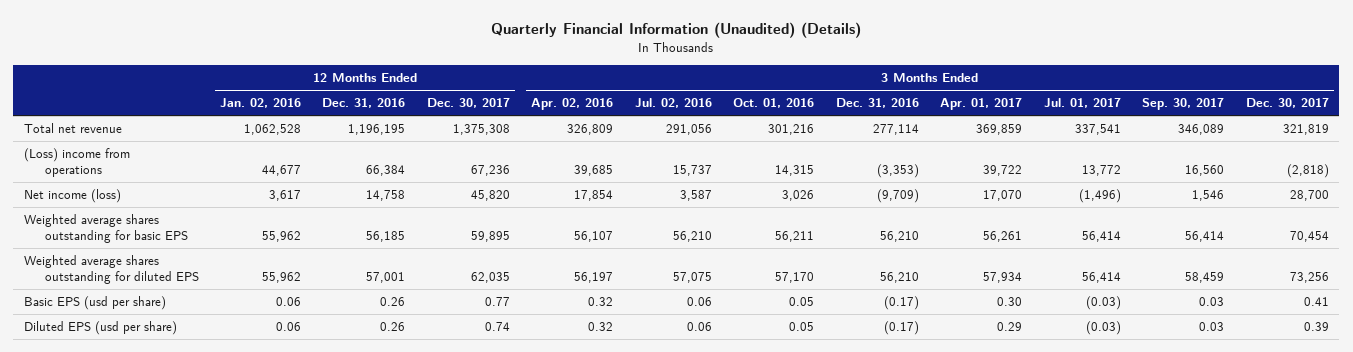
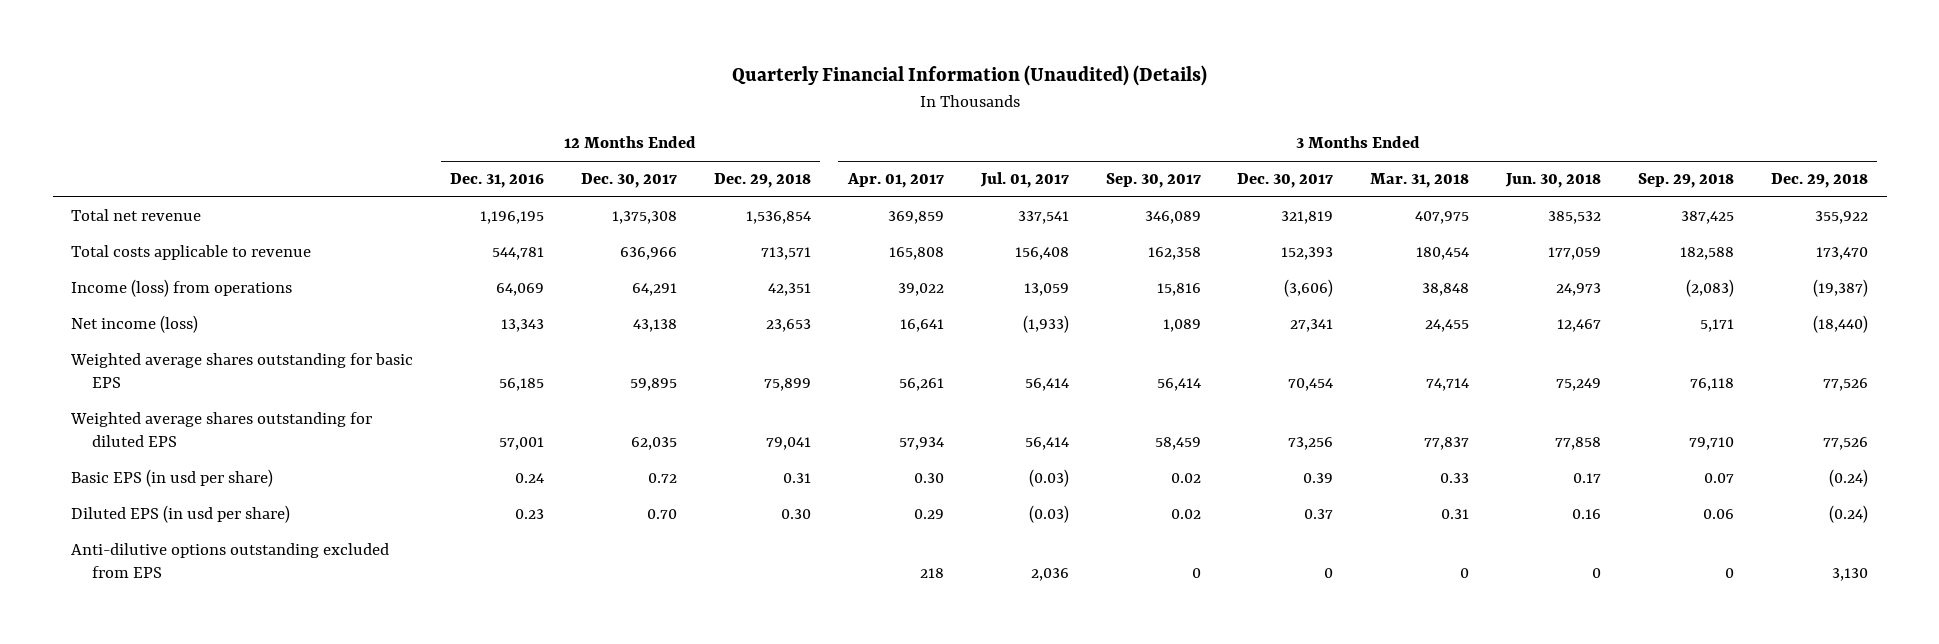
[219,98,301,109] Jan. 02, 2016 -> none
[531,98,614,111] Apr. 02, 2016 -> none
[634,98,712,109] Jul. 02, 2016 -> none
[733,98,815,109] Oct. 01, 2016 -> none
[835,98,919,109] Dec. 31, 2016 -> none
none -> [713,173,811,189] Dec. 29, 2018
none -> [1370,173,1470,189] Mar. 31, 2018
none -> [1505,173,1602,189] Jun. 30, 2018
none -> [1638,173,1735,189] Sep. 29, 2018
none -> [1771,173,1869,189] Dec. 29, 2018
none -> [70,245,311,261] Total costs applicable to revenue
[24,148,131,177] (Loss) income from operations -> [70,279,292,298] Income (loss) from operations
[366,164,406,176] 66,384 -> [495,283,544,297] 64,069
[470,164,510,176] 67,236 -> [631,283,677,297] 64,291
[983,164,1023,176] 39,722 -> [897,283,944,297] 39,022
[1081,164,1121,176] 13,772 -> [1023,283,1069,297] 13,059
[1185,164,1225,176] 16,560 -> [1156,283,1201,297] 15,816
[1286,163,1329,178] (2,818) -> [1284,279,1334,298] (3,606)
[366,190,406,202] 14,758 -> [500,319,544,333] 13,343
[470,190,510,202] 45,820 -> [632,319,677,333] 43,138
[983,190,1023,202] 17,070 -> [899,319,944,333] 16,641
[1078,189,1121,204] (1,496) -> [1022,315,1069,334] (1,933)
[1192,190,1225,202] 1,546 -> [1162,319,1201,333] 1,089
[1289,190,1329,202] 28,700 -> [1290,319,1334,333] 27,341
[24,296,167,311] Basic EPS (usd per share) -> [70,469,273,488] Basic EPS (in usd per share)
[380,297,406,307] 0.26 -> [514,473,544,484] 0.24
[484,297,510,307] 0.77 -> [647,473,677,484] 0.72
[1199,297,1225,307] 0.03 -> [1170,473,1201,484] 0.02
[1303,297,1329,307] 0.41 -> [1303,473,1334,484] 0.39
[24,321,178,336] Diluted EPS (usd per share) -> [70,505,290,524] Diluted EPS (in usd per share)
[380,322,406,332] 0.26 -> [514,509,544,520] 0.23
[484,322,510,332] 0.74 -> [646,509,677,520] 0.70
[1199,322,1225,332] 0.03 -> [1170,509,1201,520] 0.02
[1303,322,1329,332] 0.39 -> [1304,509,1334,520] 0.37
none -> [70,543,389,578] Anti-dilutive options outstanding excluded from EPS

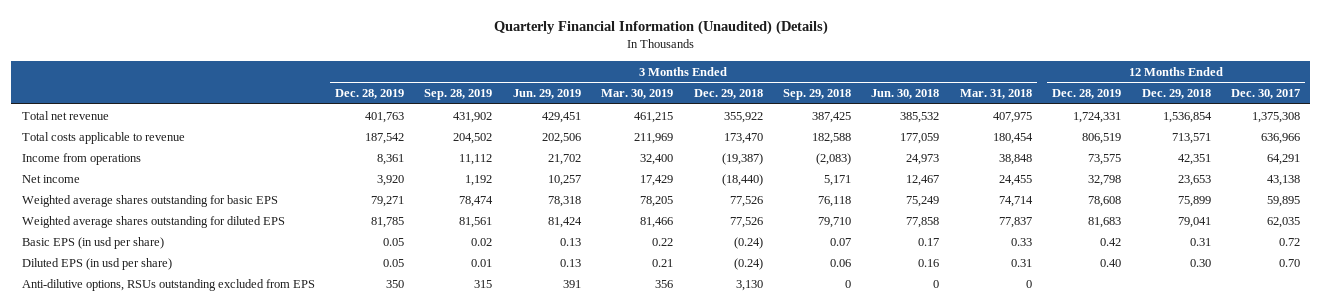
[449,173,544,189] Dec. 31, 2016 -> none
[846,173,944,189] Apr. 01, 2017 -> none
[979,172,1069,189] Jul. 01, 2017 -> none
[1105,173,1201,189] Sep. 30, 2017 -> none
[1237,173,1334,189] Dec. 30, 2017 -> none
none -> [334,88,404,99] Dec. 28, 2019
none -> [424,88,493,100] Sep. 28, 2019
none -> [512,88,581,99] Jun. 29, 2019
none -> [601,88,674,99] Mar. 30, 2019
none -> [1052,88,1122,99] Dec. 28, 2019
[70,279,292,298] Income (loss) from operations -> [21,152,141,165] Income from operations
[70,315,198,334] Net income (loss) -> [21,174,80,183] Net income
[70,543,389,578] Anti-dilutive options outstanding excluded from EPS -> [21,278,315,291] Anti-dilutive options, RSUs outstanding excluded from EPS

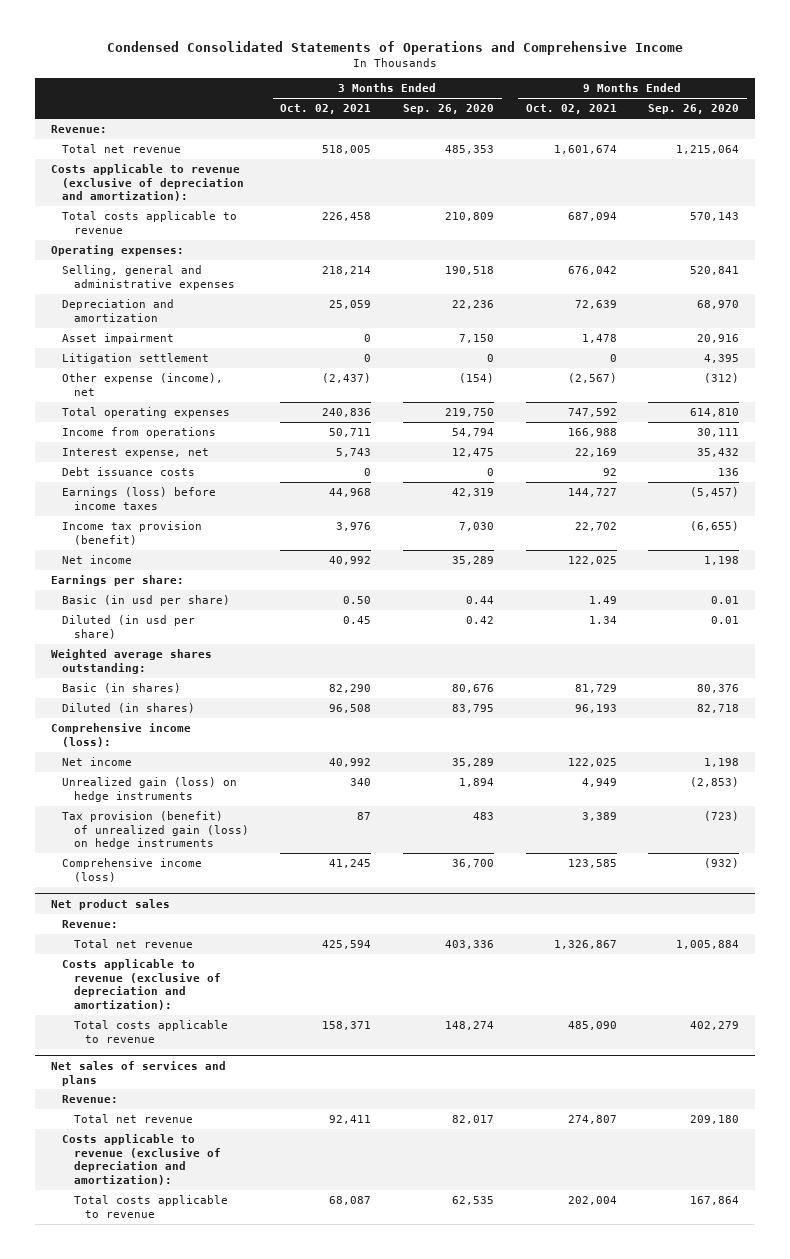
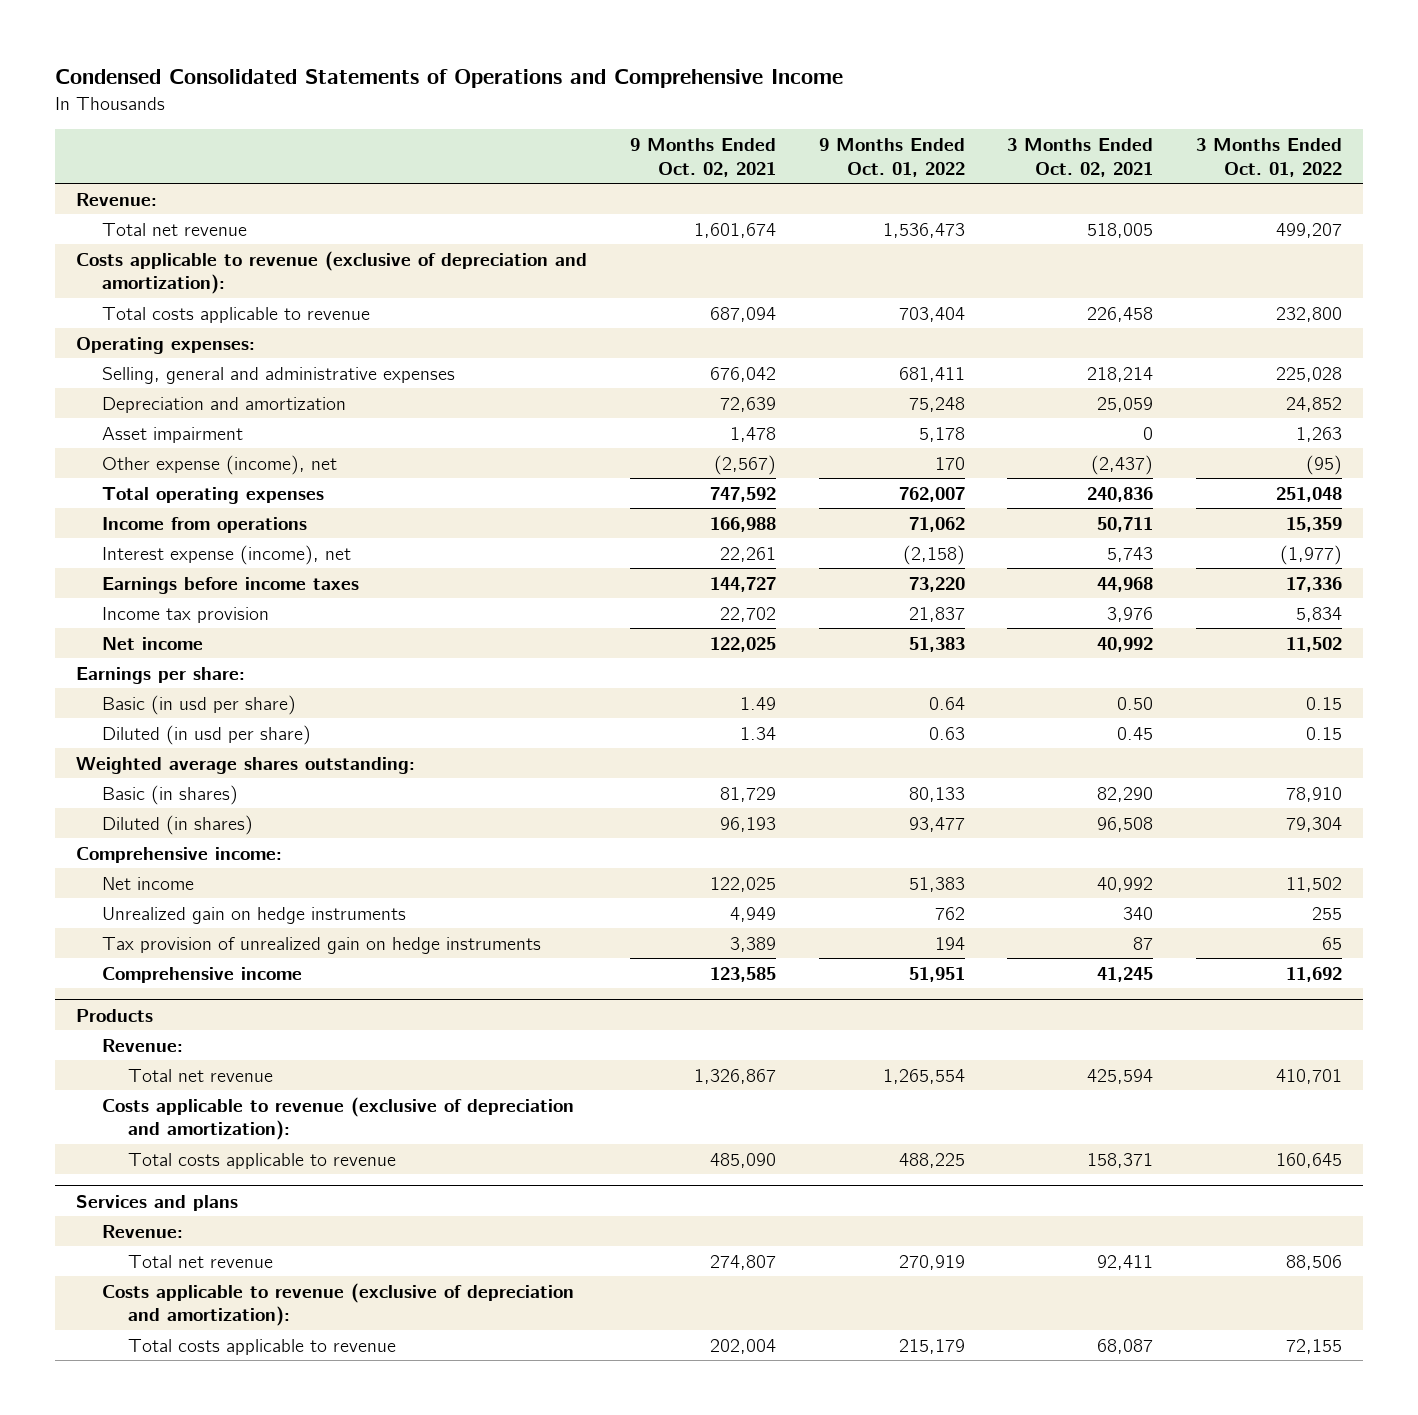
[402,104,494,115] Sep. 26, 2020 -> none
[648,104,740,115] Sep. 26, 2020 -> none
none -> [818,137,965,177] 9 Months Ended Oct. 01, 2022
none -> [1196,137,1343,177] 3 Months Ended Oct. 01, 2022
[62,353,210,365] Litigation settlement -> none
[62,467,196,477] Debt issuance costs -> none
[62,448,210,459] Interest expense, net -> [102,544,352,565] Interest expense (income), net
[574,448,617,458] 22,169 -> [719,546,776,562] 22,261
[62,487,217,510] Earnings (loss) before income taxes -> [102,576,360,594] Earnings before income taxes
[62,521,203,545] Income tax provision (benefit) -> [102,606,270,623] Income tax provision
[50,723,191,747] Comprehensive income (loss): -> [76,846,283,863] Comprehensive income:
[62,777,238,802] Unrealized gain (loss) on hedge instruments -> [102,906,407,924] Unrealized gain on hedge instruments
[62,811,249,850] Tax provision (benefit) of unrealized gain (loss) on hedge instruments -> [102,936,542,954] Tax provision of unrealized gain on hedge instruments
[62,858,203,882] Comprehensive income (loss) -> [102,966,303,983] Comprehensive income
[50,898,170,910] Net product sales -> [76,1008,154,1022] Products
[50,1060,226,1086] Net sales of services and plans -> [76,1194,239,1211] Services and plans

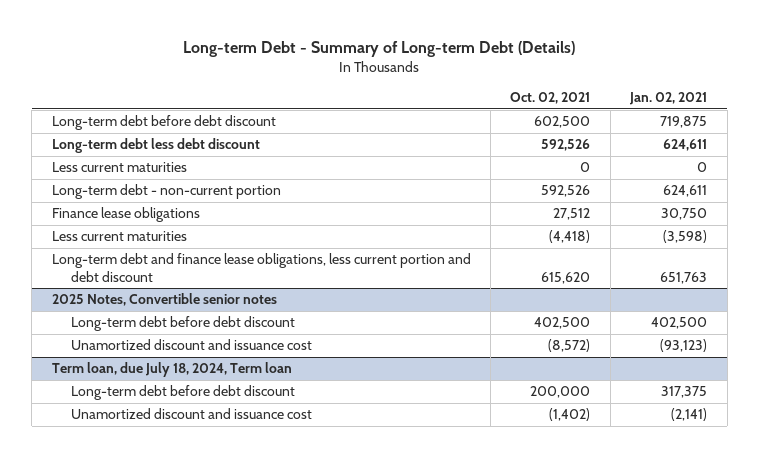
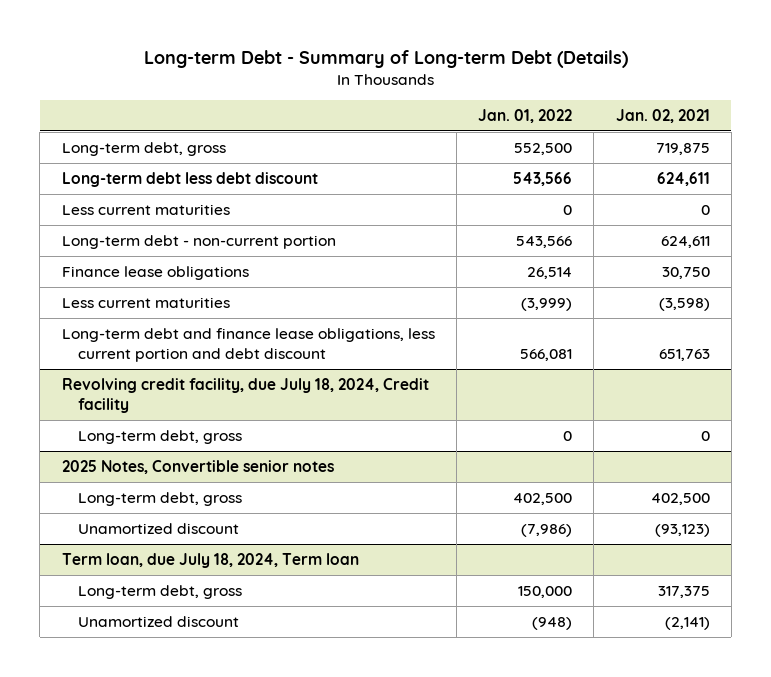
[510,92,591,105] Oct. 02, 2021 -> none
none -> [478,109,573,124] Jan. 01, 2022
[51,115,276,131] Long-term debt before debt discount -> [61,141,226,156] Long-term debt, gross
none -> [61,377,429,413] Revolving credit facility, due July 18, 2024, Credit facility
none -> [77,429,242,444] Long-term debt, gross
[70,316,295,332] Long-term debt before debt discount -> [77,491,242,506] Long-term debt, gross
[70,339,312,351] Unamortized discount and issuance cost -> [77,522,239,534] Unamortized discount
[70,385,295,401] Long-term debt before debt discount -> [77,584,242,599] Long-term debt, gross
[70,408,312,420] Unamortized discount and issuance cost -> [77,615,239,627] Unamortized discount

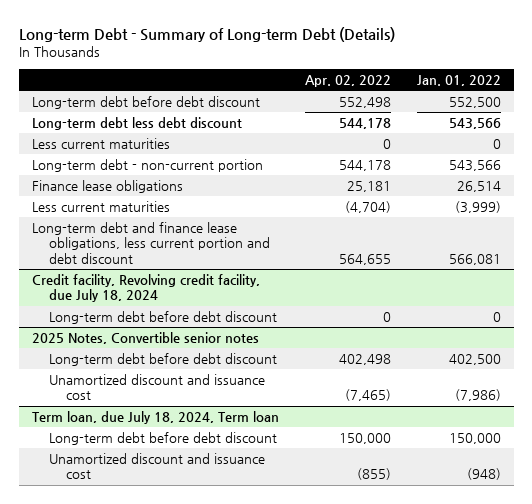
[615,109,710,124] Jan. 02, 2021 -> none
none -> [304,75,391,88] Apr. 02, 2022
[61,141,226,156] Long-term debt, gross -> [31,96,260,110] Long-term debt before debt discount
[61,377,429,413] Revolving credit facility, due July 18, 2024, Credit facility -> [31,274,260,303] Credit facility, Revolving credit facility, due July 18, 2024
[77,429,242,444] Long-term debt, gross -> [48,311,277,325] Long-term debt before debt discount
[77,491,242,506] Long-term debt, gross -> [48,353,277,367] Long-term debt before debt discount
[77,522,239,534] Unamortized discount -> [48,374,265,401] Unamortized discount and issuance cost
[77,584,242,599] Long-term debt, gross -> [48,432,277,446] Long-term debt before debt discount
[77,615,239,627] Unamortized discount -> [48,453,265,480] Unamortized discount and issuance cost

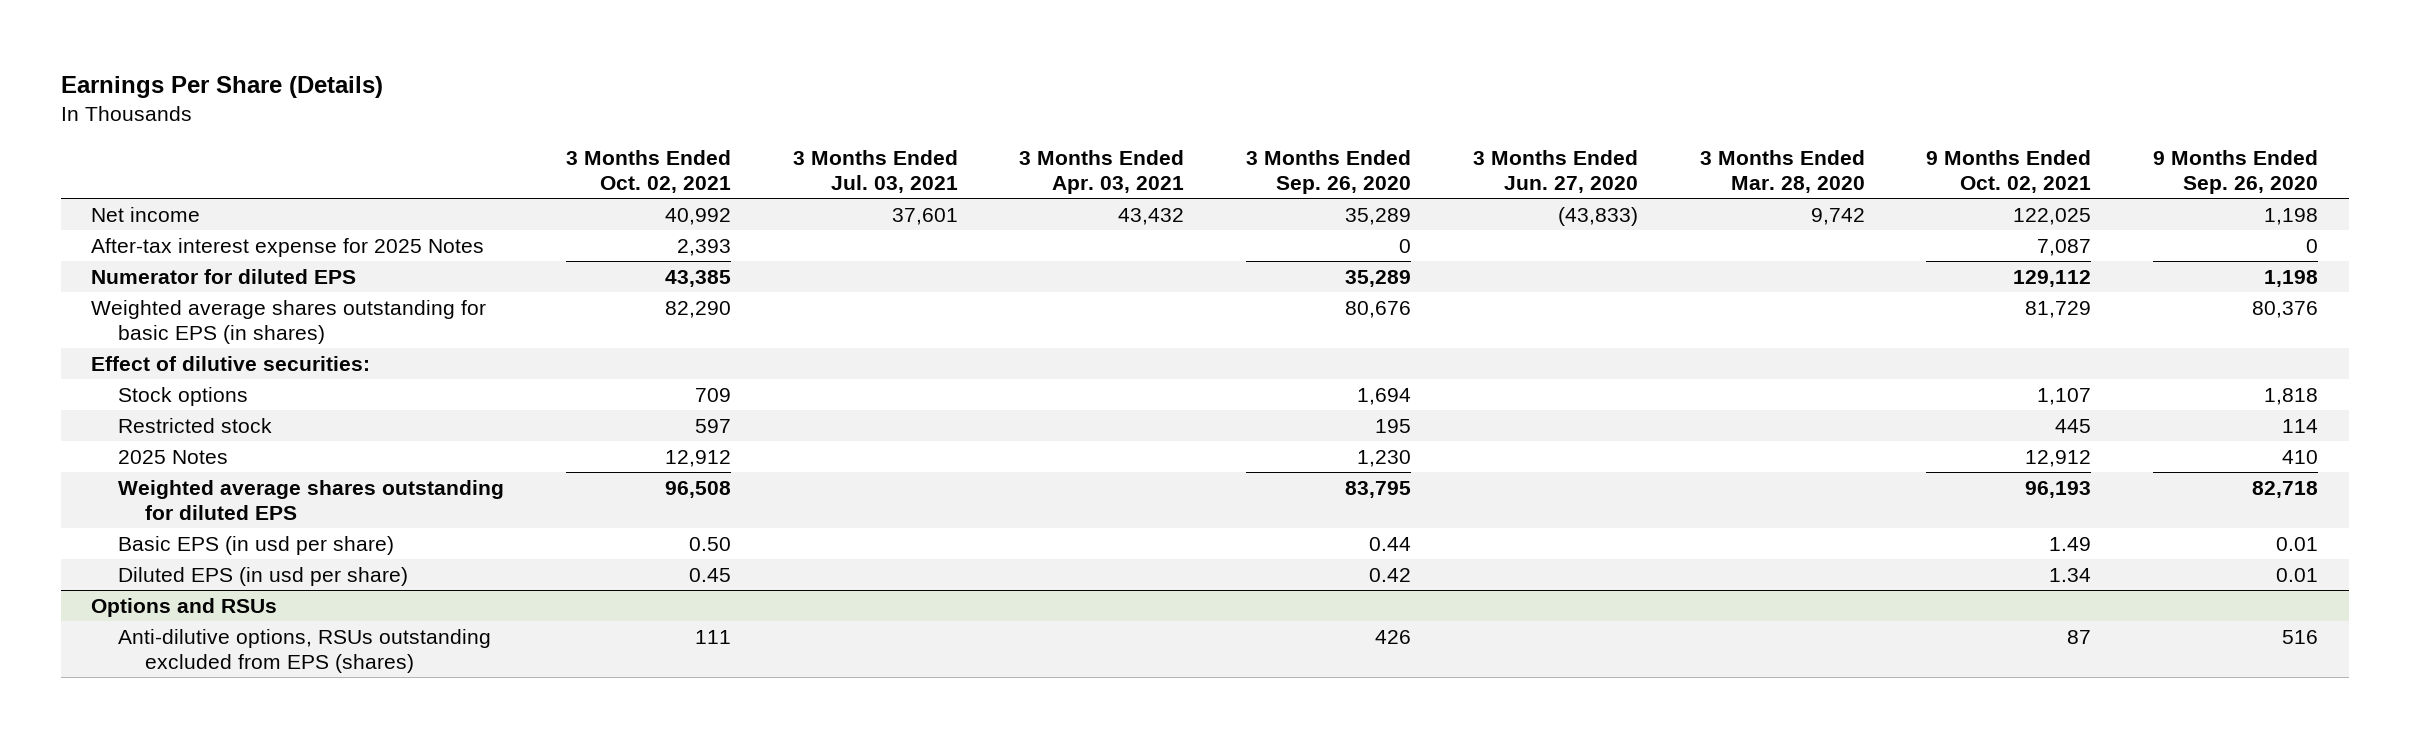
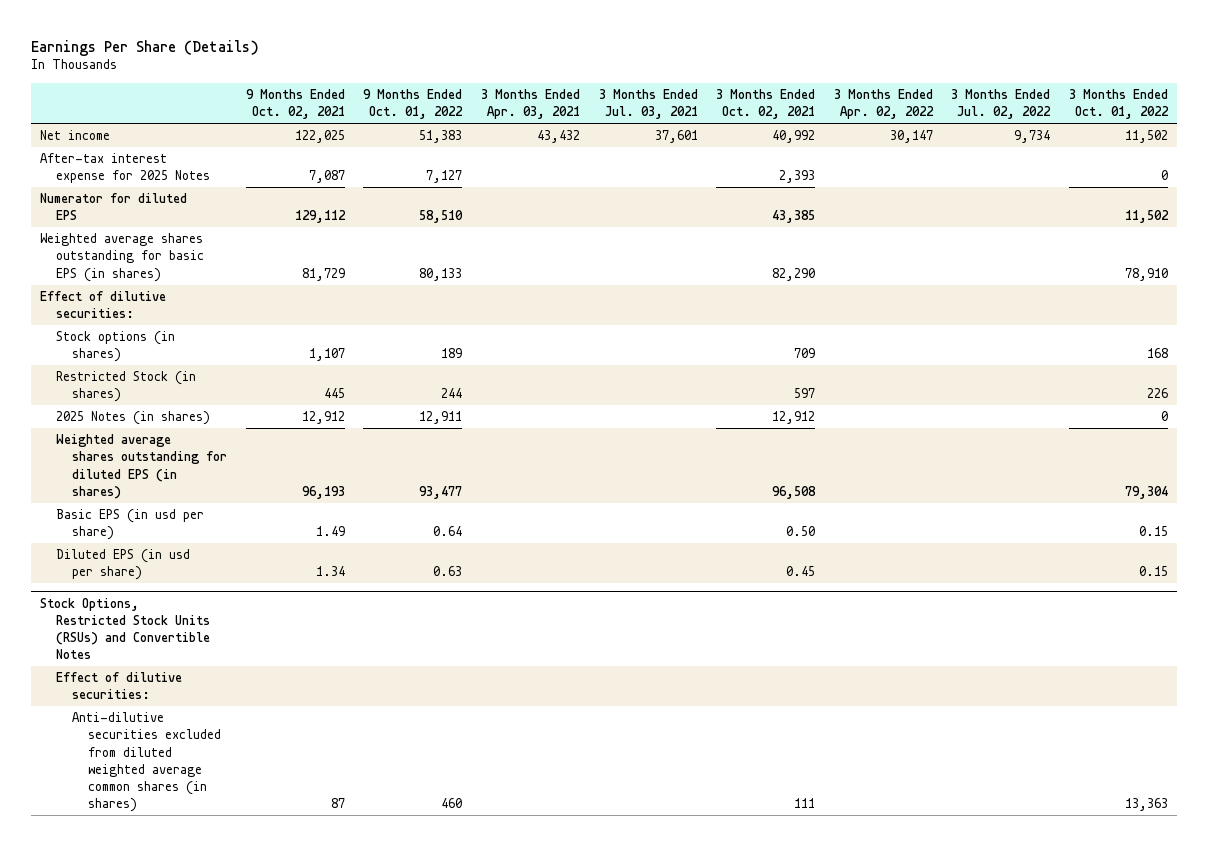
[1246,150,1412,194] 3 Months Ended Sep. 26, 2020 -> none
[1472,150,1638,193] 3 Months Ended Jun. 27, 2020 -> none
[1699,150,1865,193] 3 Months Ended Mar. 28, 2020 -> none
[2152,150,2318,194] 9 Months Ended Sep. 26, 2020 -> none
none -> [363,88,464,120] 9 Months Ended Oct. 01, 2022
none -> [833,88,934,120] 3 Months Ended Apr. 02, 2022
none -> [951,88,1052,120] 3 Months Ended Jul. 02, 2022
none -> [1068,88,1169,120] 3 Months Ended Oct. 01, 2022
[118,386,249,406] Stock options -> [56,331,176,363] Stock options (in shares)
[118,417,273,433] Restricted stock -> [56,371,197,403] Restricted Stock (in shares)
[118,449,229,464] 2025 Notes -> [56,411,211,426] 2025 Notes (in shares)
[118,479,505,520] Weighted average shares outstanding for diluted EPS -> [56,434,228,499] Weighted average shares outstanding for diluted EPS (in shares)
[91,597,278,617] Options and RSUs -> none
none -> [40,597,211,660] Stock Options, Restricted Stock Units (RSUs) and Convertible Notes
none -> [56,672,183,700] Effect of dilutive securities:
[118,628,492,673] Anti-dilutive options, RSUs outstanding excluded from EPS (shares) -> [72,712,222,813] Anti-dilutive securities excluded from diluted weighted average common shares (in shares)

